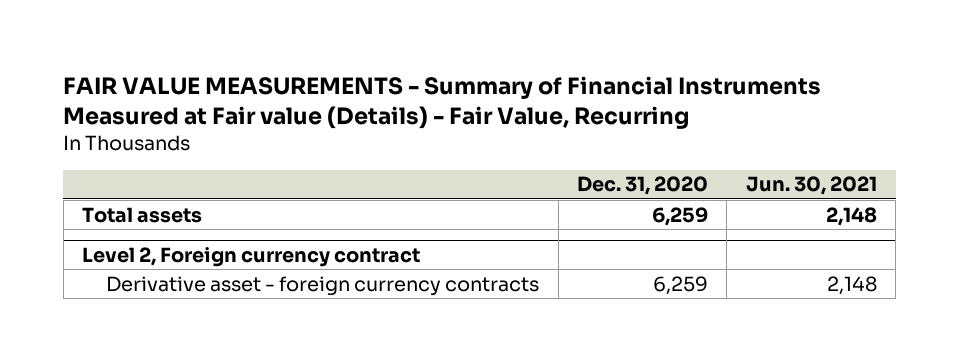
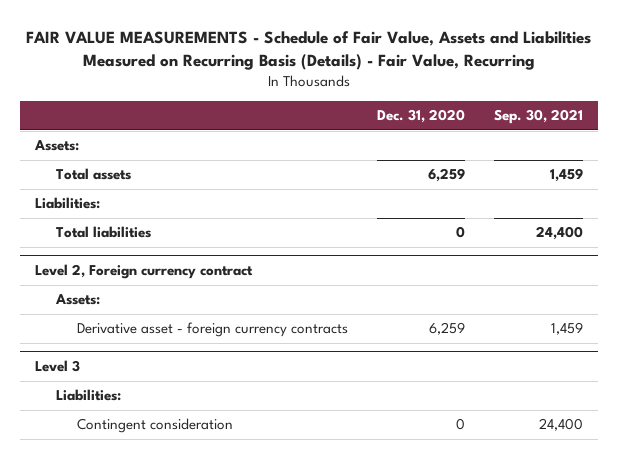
[63,75,822,129] FAIR VALUE MEASUREMENTS - Summary of Financial Instruments Measured at Fair value (Details) - Fair Value, Recurring -> [25,31,591,71] FAIR VALUE MEASUREMENTS - Schedule of Fair Value, Assets and Liabilities Measured on Recurring Basis (Details) - Fair Value, Recurring
[745,176,877,196] Jun. 30, 2021 -> none
none -> [493,109,583,125] Sep. 30, 2021
none -> [33,140,79,152] Assets:
none -> [34,197,100,210] Liabilities:
none -> [55,226,151,239] Total liabilities
none -> [54,294,100,306] Assets:
none -> [34,360,80,373] Level 3
none -> [55,389,121,402] Liabilities:
none -> [76,418,233,434] Contingent consideration

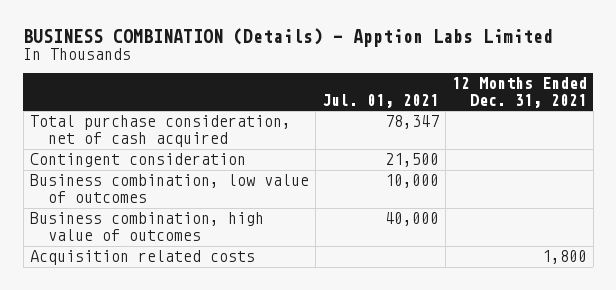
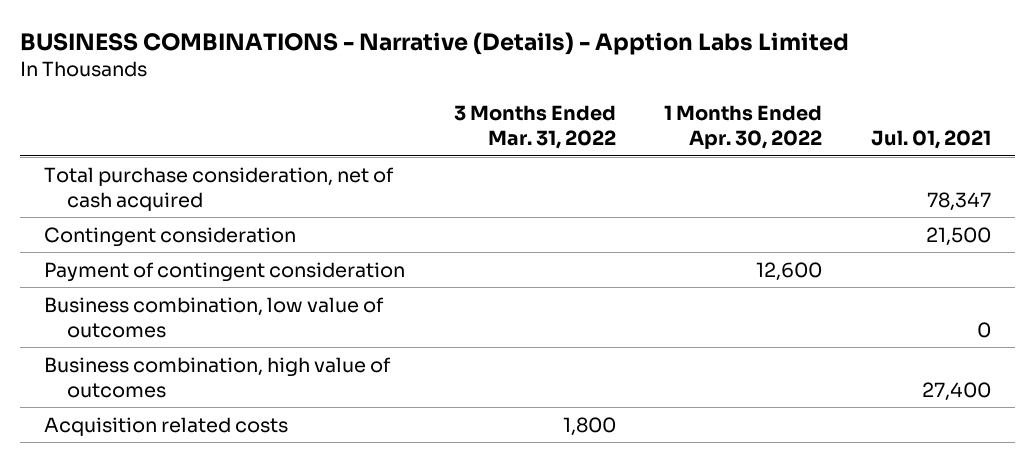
[23,27,554,47] BUSINESS COMBINATION (Details) - Apption Labs Limited -> [19,31,849,55] BUSINESS COMBINATIONS - Narrative (Details) - Apption Labs Limited
[451,77,587,108] 12 Months Ended Dec. 31, 2021 -> none
none -> [453,105,616,150] 3 Months Ended Mar. 31, 2022
none -> [664,105,823,150] 1 Months Ended Apr. 30, 2022
none -> [43,261,405,282] Payment of contingent consideration
[384,174,439,189] 10,000 -> [977,321,992,338] 0
[384,212,439,227] 40,000 -> [922,381,992,401] 27,400

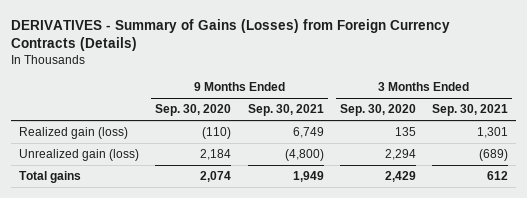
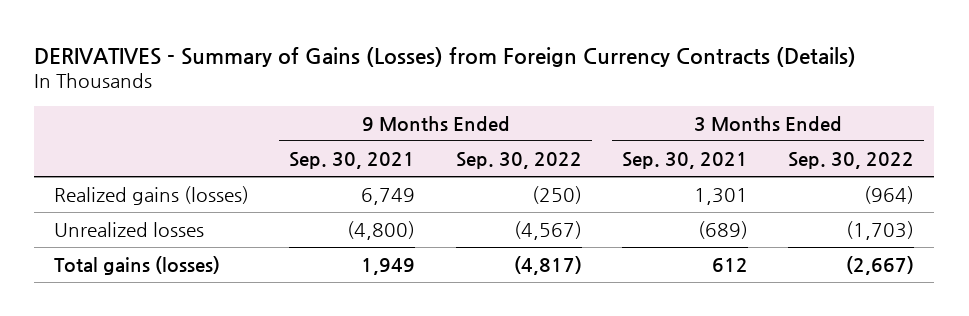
[155,104,232,117] Sep. 30, 2020 -> none
[339,104,416,117] Sep. 30, 2020 -> none
none -> [455,151,582,169] Sep. 30, 2022
none -> [788,151,915,169] Sep. 30, 2022
[19,127,129,140] Realized gain (loss) -> [54,186,250,206] Realized gains (losses)
[19,149,140,162] Unrealized gain (loss) -> [54,222,205,238] Unrealized losses
[19,171,82,184] Total gains -> [54,256,221,276] Total gains (losses)

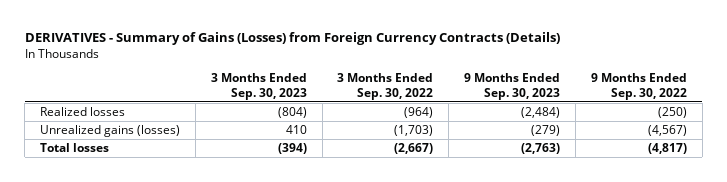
[289,151,416,169] Sep. 30, 2021 -> none
[622,151,749,169] Sep. 30, 2021 -> none
none -> [210,73,307,100] 3 Months Ended Sep. 30, 2023
none -> [464,73,561,100] 9 Months Ended Sep. 30, 2023
[54,186,250,206] Realized gains (losses) -> [40,107,126,117] Realized losses
[54,222,205,238] Unrealized losses -> [40,125,181,138] Unrealized gains (losses)
[54,256,221,276] Total gains (losses) -> [40,143,110,153] Total losses

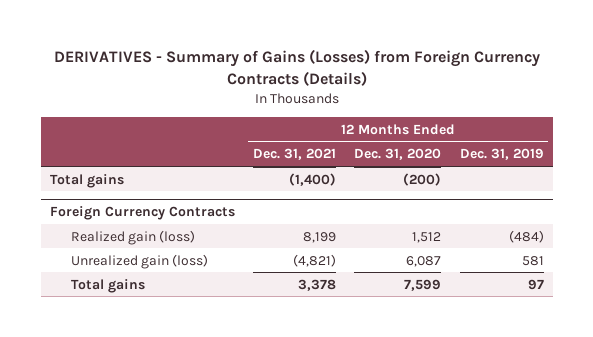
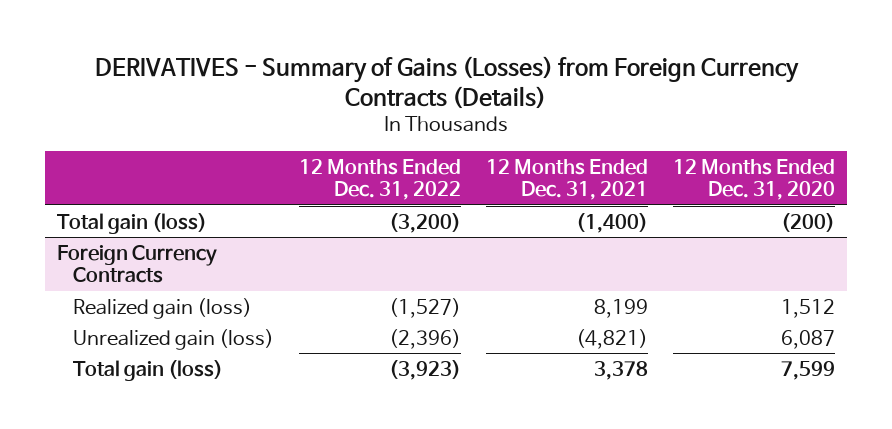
[459,148,544,161] Dec. 31, 2019 -> none
none -> [299,158,462,201] 12 Months Ended Dec. 31, 2022
[49,173,124,188] Total gains -> [57,212,208,234] Total gain (loss)
[71,278,146,293] Total gains -> [73,359,224,381] Total gain (loss)

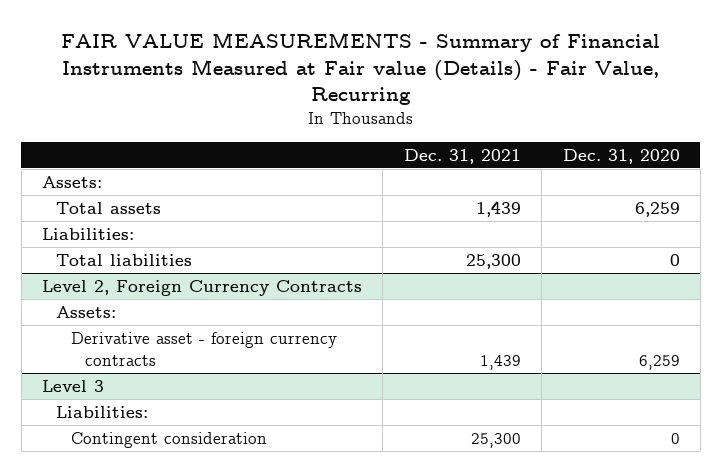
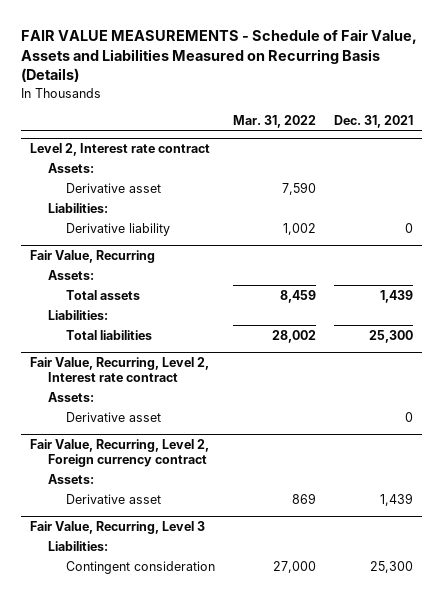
[60,31,660,106] FAIR VALUE MEASUREMENTS - Summary of Financial Instruments Measured at Fair value (Details) - Fair Value, Recurring -> [21,28,418,83] FAIR VALUE MEASUREMENTS - Schedule of Fair Value, Assets and Liabilities Measured on Recurring Basis (Details)
[562,148,680,164] Dec. 31, 2020 -> none
none -> [233,115,317,129] Mar. 31, 2022
none -> [30,143,211,157] Level 2, Interest rate contract
none -> [66,182,162,193] Derivative asset
none -> [48,202,109,213] Liabilities:
none -> [66,222,171,236] Derivative liability
none -> [30,250,156,264] Fair Value, Recurring
none -> [48,269,95,280] Assets:
[42,279,363,296] Level 2, Foreign Currency Contracts -> none
none -> [30,357,210,383] Fair Value, Recurring, Level 2, Interest rate contract
[42,379,105,392] Level 3 -> none
[70,331,337,366] Derivative asset - foreign currency contracts -> [66,411,162,422] Derivative asset
[479,354,521,370] 1,439 -> [405,411,414,422] 0
none -> [30,439,210,468] Fair Value, Recurring, Level 2, Foreign currency contract
none -> [48,473,95,484] Assets:
none -> [66,493,162,504] Derivative asset
none -> [30,521,206,535] Fair Value, Recurring, Level 3

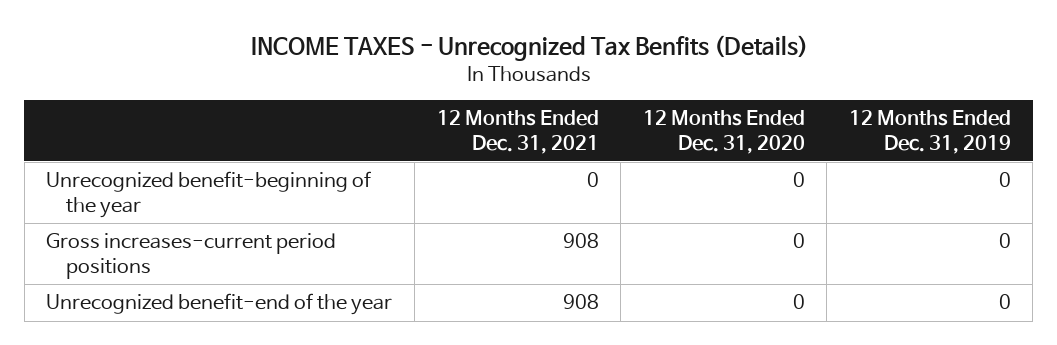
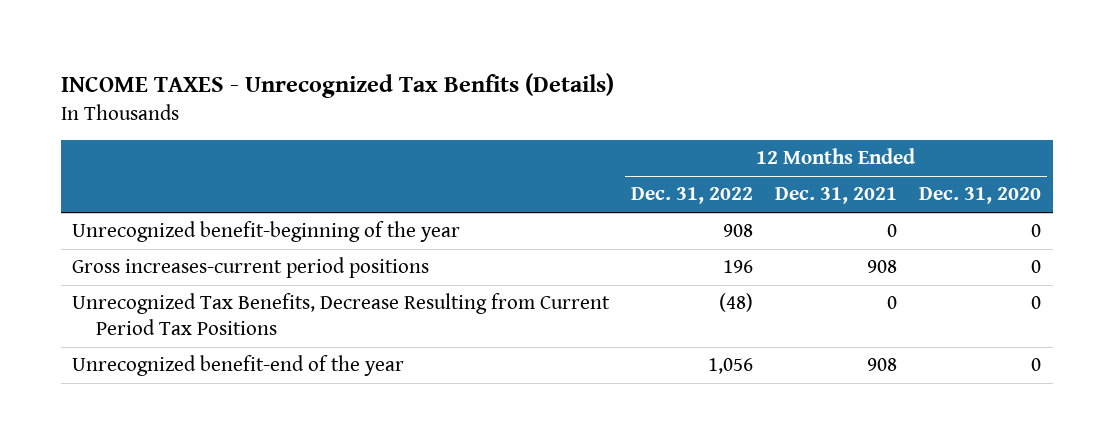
[848,110,1011,154] 12 Months Ended Dec. 31, 2019 -> none
none -> [630,187,753,205] Dec. 31, 2022
none -> [71,293,610,336] Unrecognized Tax Benefits, Decrease Resulting from Current Period Tax Positions

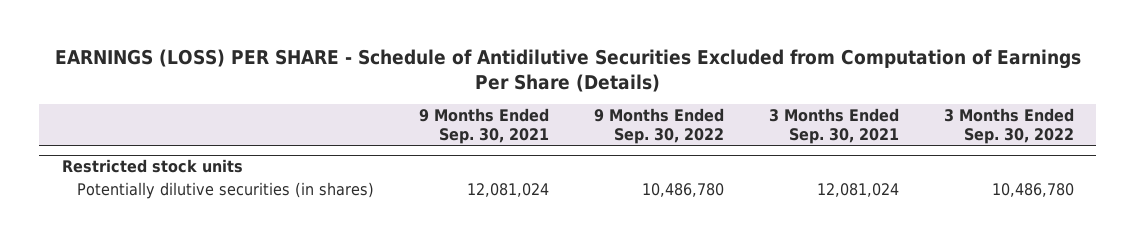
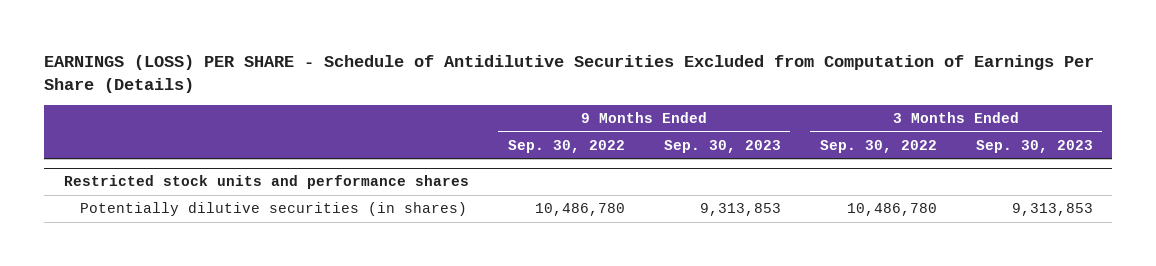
[419,108,550,144] 9 Months Ended Sep. 30, 2021 -> none
[768,108,899,144] 3 Months Ended Sep. 30, 2021 -> none
none -> [663,139,781,153] Sep. 30, 2023
none -> [975,139,1093,153] Sep. 30, 2023
[61,159,243,174] Restricted stock units -> [63,175,469,190] Restricted stock units and performance shares

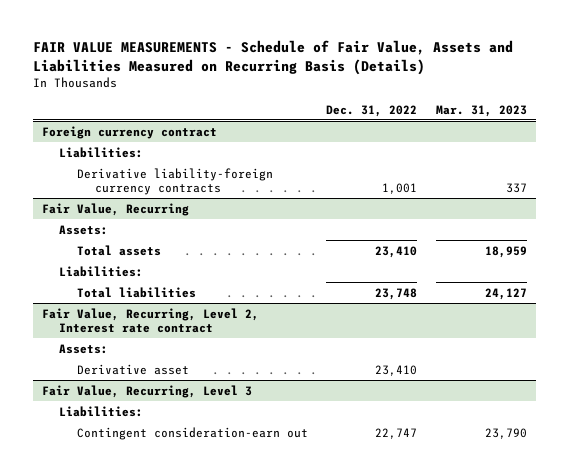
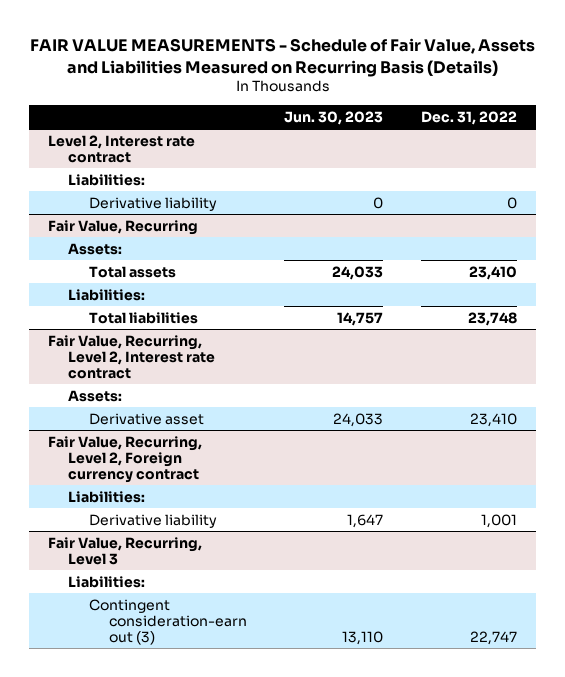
[435,104,527,117] Mar. 31, 2023 -> none
none -> [284,110,384,125] Jun. 30, 2023
[41,125,217,139] Foreign currency contract -> none
none -> [48,134,196,163] Level 2, Interest rate contract
[77,167,274,195] Derivative liability-foreign currency contracts -> none
none -> [88,196,217,211] Derivative liability
none -> [48,435,203,483] Fair Value, Recurring, Level 2, Foreign currency contract
none -> [68,490,146,503] Liabilities:
none -> [88,513,217,528] Derivative liability
[77,426,309,440] Contingent consideration-earn out -> [88,598,247,645] Contingent consideration-earn out (3)

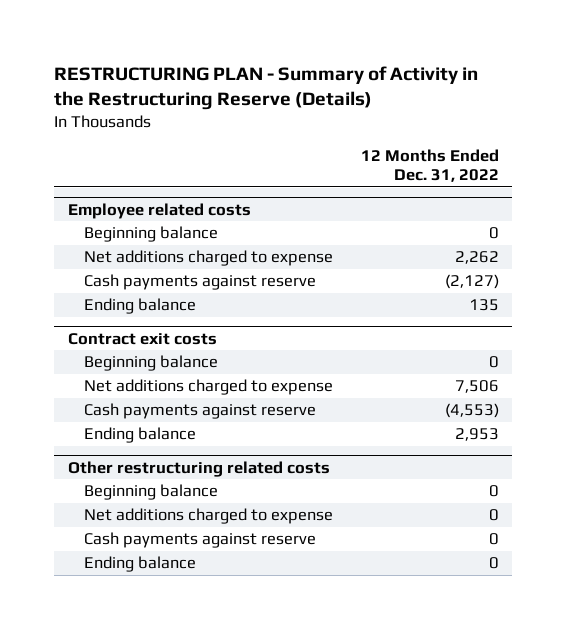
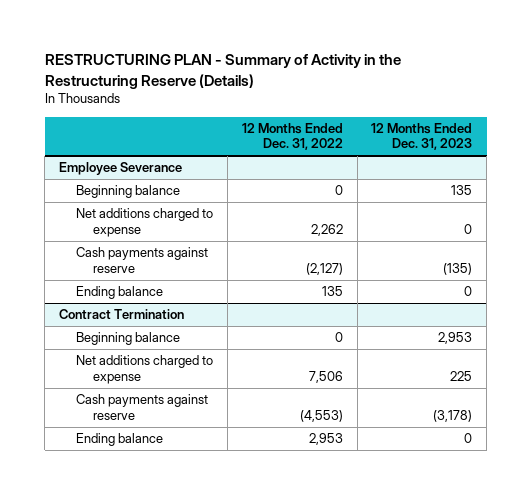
none -> [371,123,473,151] 12 Months Ended Dec. 31, 2023
[67,202,251,219] Employee related costs -> [58,162,182,176] Employee Severance
[67,332,217,345] Contract exit costs -> [58,309,184,320] Contract Termination
[67,460,330,477] Other restructuring related costs -> none
[84,484,219,501] Beginning balance -> none
[84,508,334,525] Net additions charged to expense -> none
[84,532,317,549] Cash payments against reserve -> none
[84,556,197,573] Ending balance -> none

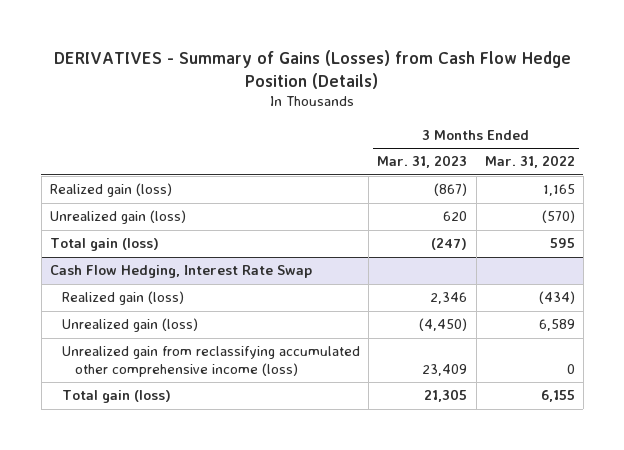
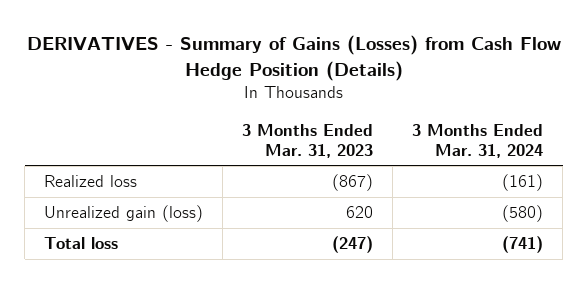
[484,155,575,169] Mar. 31, 2022 -> none
none -> [412,124,544,158] 3 Months Ended Mar. 31, 2024
[49,183,172,198] Realized gain (loss) -> [44,175,138,188] Realized loss
[49,265,312,279] Cash Flow Hedging, Interest Rate Swap -> none
[62,291,185,306] Realized gain (loss) -> none
[62,318,199,333] Unrealized gain (loss) -> none
[62,346,361,377] Unrealized gain from reclassifying accumulated other comprehensive income (loss) -> none
[62,390,172,404] Total gain (loss) -> none
[49,238,159,252] Total gain (loss) -> [44,237,119,250] Total loss

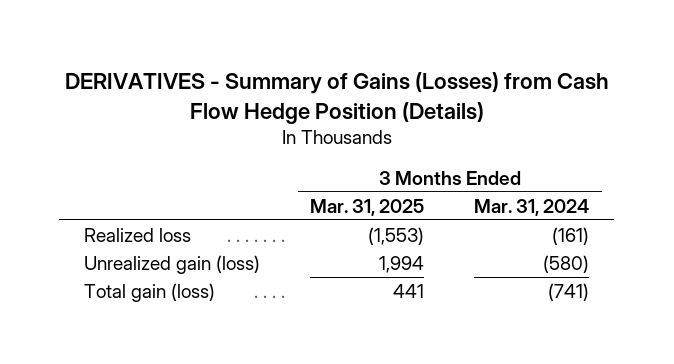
[242,124,374,158] 3 Months Ended Mar. 31, 2023 -> none
none -> [310,198,425,216] Mar. 31, 2025
[44,237,119,250] Total loss -> [84,283,216,303] Total gain (loss)

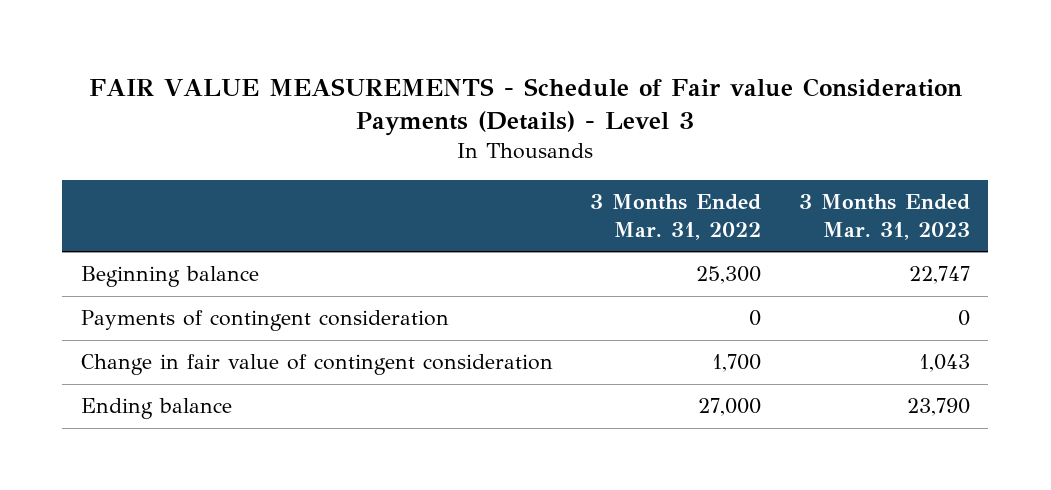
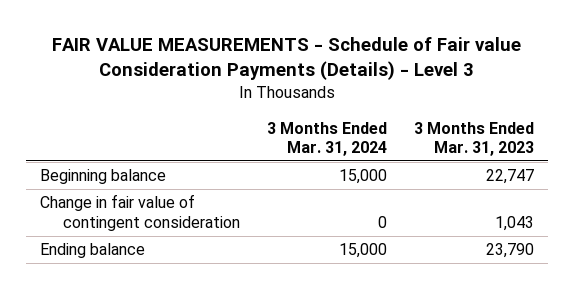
[590,194,762,240] 3 Months Ended Mar. 31, 2022 -> none
none -> [267,121,388,156] 3 Months Ended Mar. 31, 2024
[81,310,450,332] Payments of contingent consideration -> none

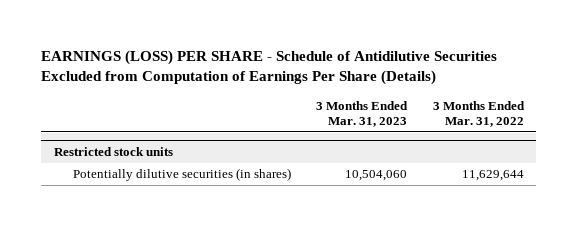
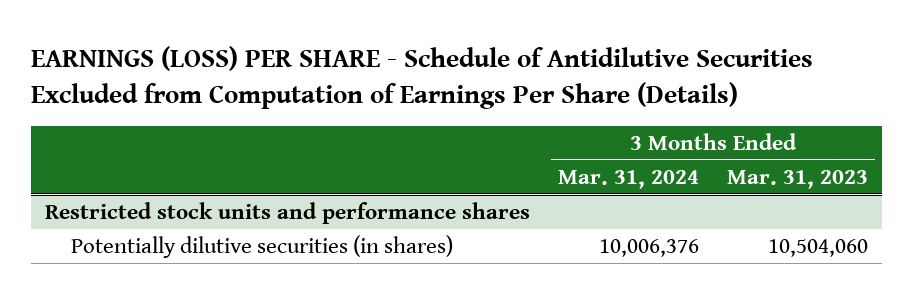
[432,100,525,127] 3 Months Ended Mar. 31, 2022 -> none
none -> [558,169,700,189] Mar. 31, 2024
[53,146,173,156] Restricted stock units -> [45,202,531,225] Restricted stock units and performance shares

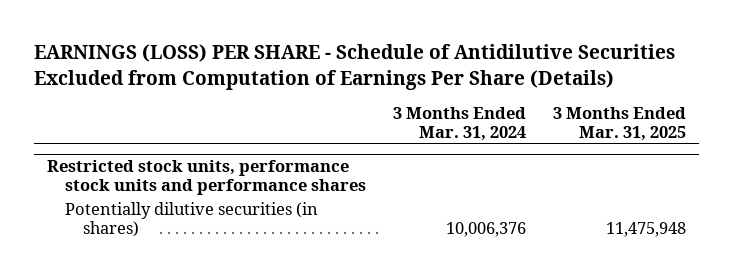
[727,169,869,189] Mar. 31, 2023 -> none
none -> [552,107,686,142] 3 Months Ended Mar. 31, 2025
[45,202,531,225] Restricted stock units and performance shares -> [46,160,367,196] Restricted stock units, performance stock units and performance shares

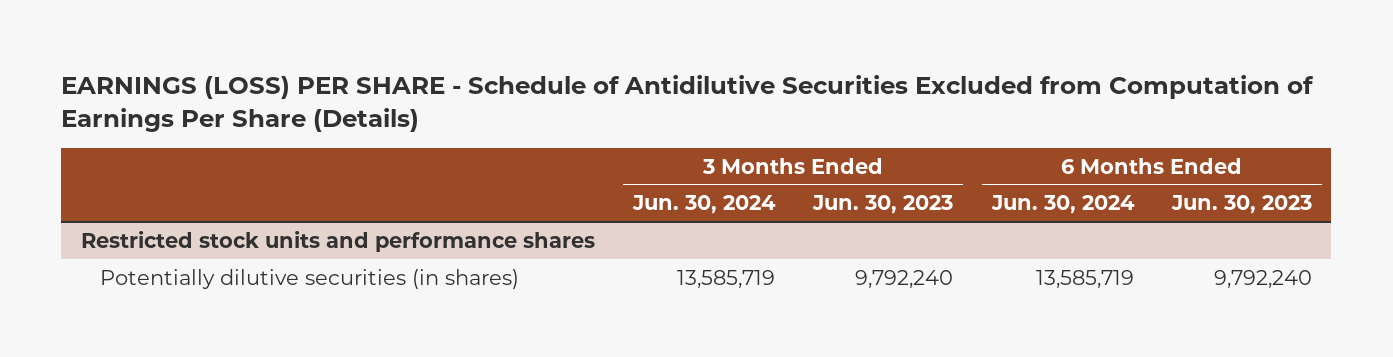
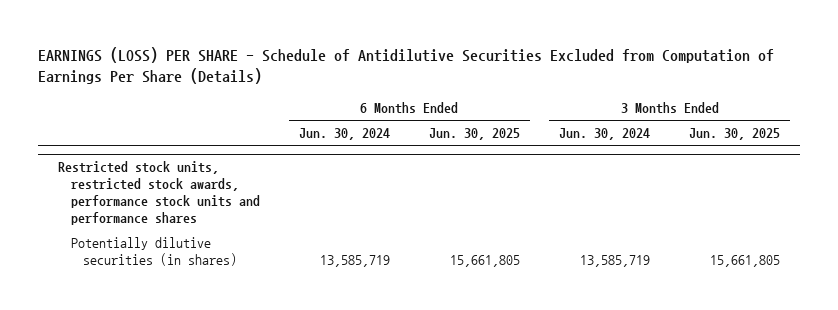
[812,195,954,215] Jun. 30, 2023 -> none
[1171,195,1313,215] Jun. 30, 2023 -> none
none -> [429,128,521,141] Jun. 30, 2025
none -> [689,128,781,141] Jun. 30, 2025
[80,230,595,252] Restricted stock units and performance shares -> [58,161,260,226] Restricted stock units, restricted stock awards, performance stock units and performance shares

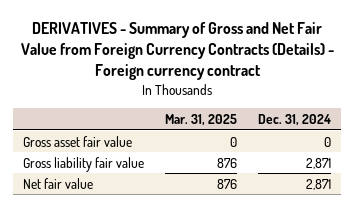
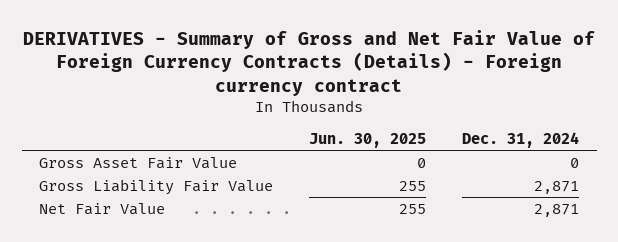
[21,22,335,81] DERIVATIVES - Summary of Gross and Net Fair Value from Foreign Currency Contracts (Details) - Foreign currency contract -> [23,30,596,96] DERIVATIVES - Summary of Gross and Net Fair Value of Foreign Currency Contracts (Details) - Foreign currency contract
[165,114,238,127] Mar. 31, 2025 -> none
none -> [309,132,427,148] Jun. 30, 2025
[23,135,133,147] Gross asset fair value -> [39,156,238,169] Gross Asset Fair Value
[23,156,145,172] Gross liability fair value -> [39,178,274,195] Gross Liability Fair Value
[23,177,94,189] Net fair value -> [39,202,166,215] Net Fair Value

